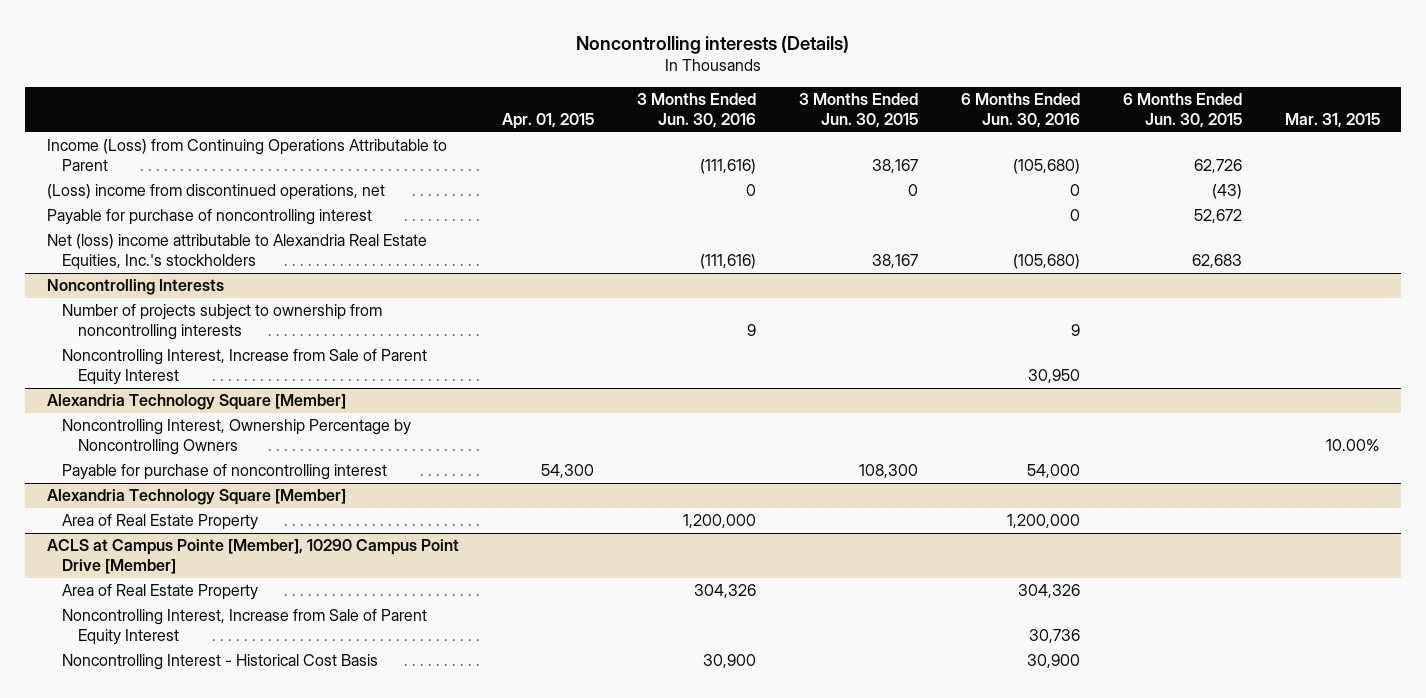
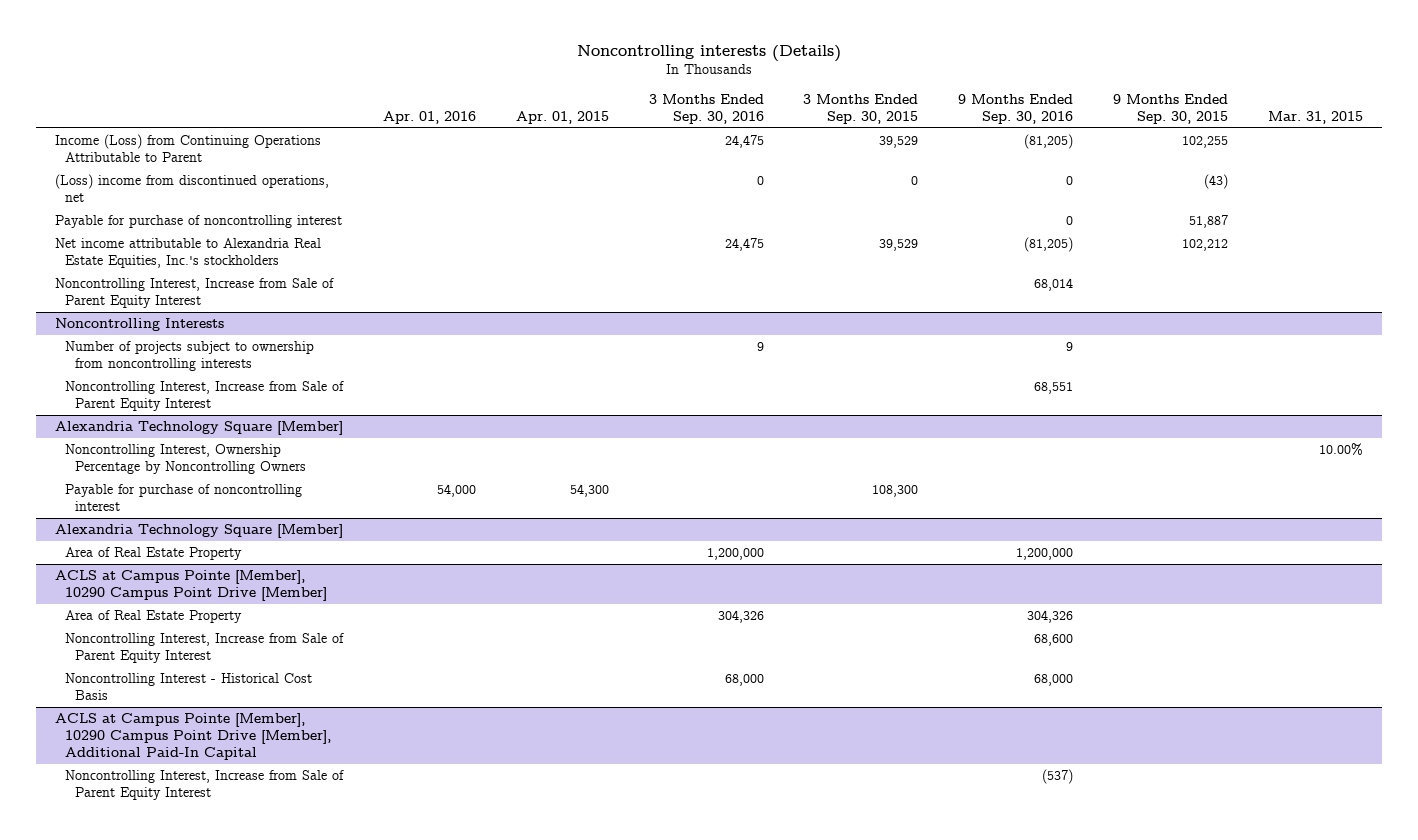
[636,93,756,129] 3 Months Ended Jun. 30, 2016 -> none
[798,93,918,129] 3 Months Ended Jun. 30, 2015 -> none
[960,93,1080,129] 6 Months Ended Jun. 30, 2016 -> none
[1122,93,1242,129] 6 Months Ended Jun. 30, 2015 -> none
none -> [383,110,477,124] Apr. 01, 2016
none -> [648,93,764,124] 3 Months Ended Sep. 30, 2016
none -> [803,93,919,124] 3 Months Ended Sep. 30, 2015
none -> [958,93,1074,124] 9 Months Ended Sep. 30, 2016
none -> [1112,93,1228,124] 9 Months Ended Sep. 30, 2015
[46,234,427,271] Net (loss) income attributable to Alexandria Real Estate Equities, Inc.'s stockholders -> [55,237,322,269] Net income attributable to Alexandria Real Estate Equities, Inc.'s stockholders
none -> [55,277,335,309] Noncontrolling Interest, Increase from Sale of Parent Equity Interest
none -> [55,712,332,761] ACLS at Campus Pointe [Member], 10290 Campus Point Drive [Member], Additional Paid-In Capital
none -> [65,769,345,801] Noncontrolling Interest, Increase from Sale of Parent Equity Interest

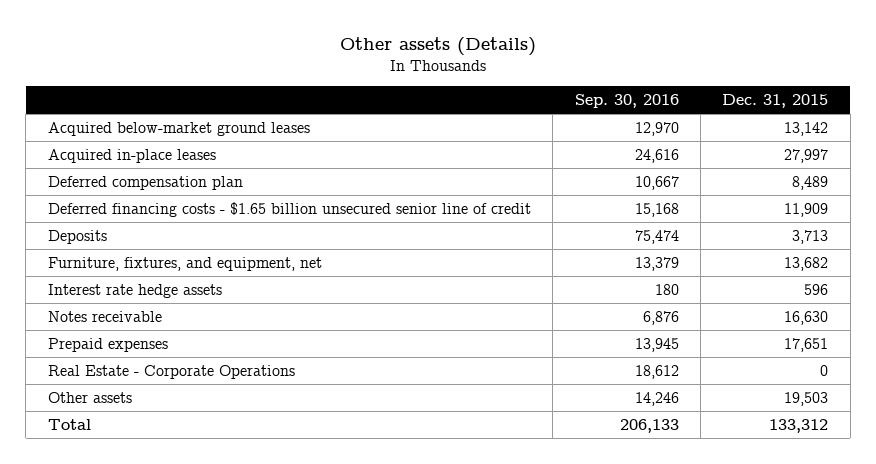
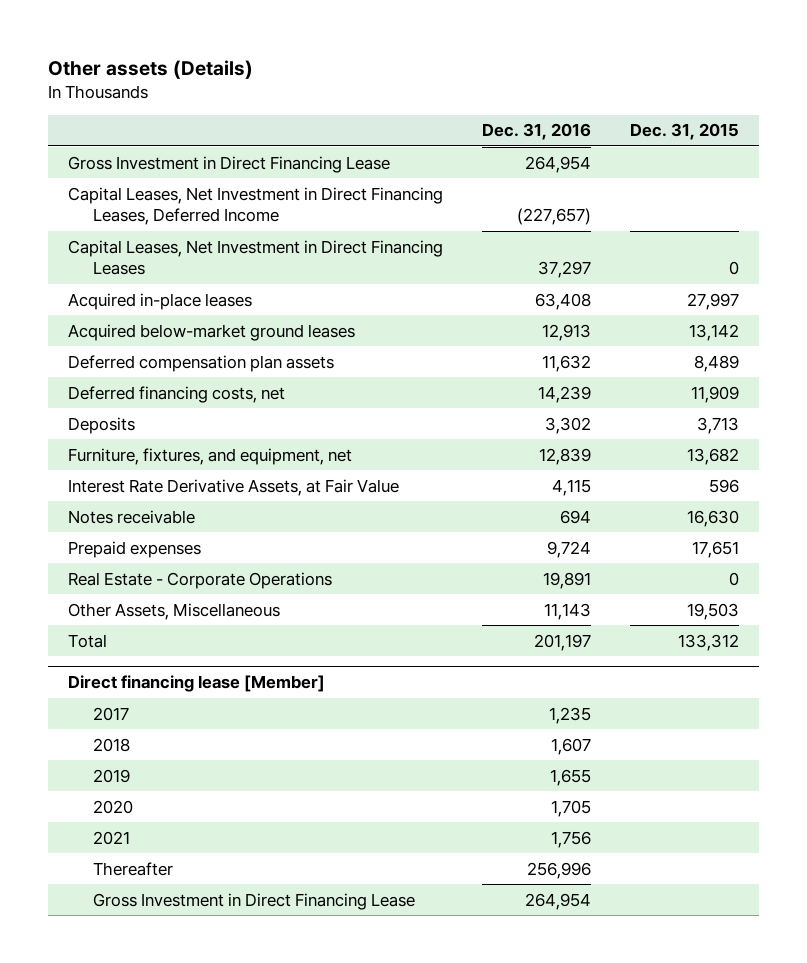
[574,94,679,109] Sep. 30, 2016 -> none
none -> [481,123,591,141] Dec. 31, 2016
none -> [67,155,390,173] Gross Investment in Direct Financing Lease
none -> [67,186,443,226] Capital Leases, Net Investment in Direct Financing Leases, Deferred Income
none -> [67,239,443,276] Capital Leases, Net Investment in Direct Financing Leases
[47,121,310,136] Acquired below-market ground leases -> [67,323,355,341] Acquired below-market ground leases
[47,175,243,190] Deferred compensation plan -> [67,354,334,372] Deferred compensation plan assets
[47,201,531,217] Deferred financing costs - $1.65 billion unsecured senior line of credit -> [67,385,285,403] Deferred financing costs, net
[47,283,222,298] Interest rate hedge assets -> [67,478,399,496] Interest Rate Derivative Assets, at Fair Value
[47,391,132,403] Other assets -> [67,602,280,620] Other Assets, Miscellaneous
none -> [67,675,325,693] Direct financing lease [Member]
none -> [92,706,129,721] 2017
none -> [92,737,130,752] 2018
none -> [92,768,130,783] 2019
none -> [92,799,133,814] 2020
none -> [92,830,130,845] 2021
none -> [92,861,173,876] Thereafter
none -> [92,892,415,910] Gross Investment in Direct Financing Lease

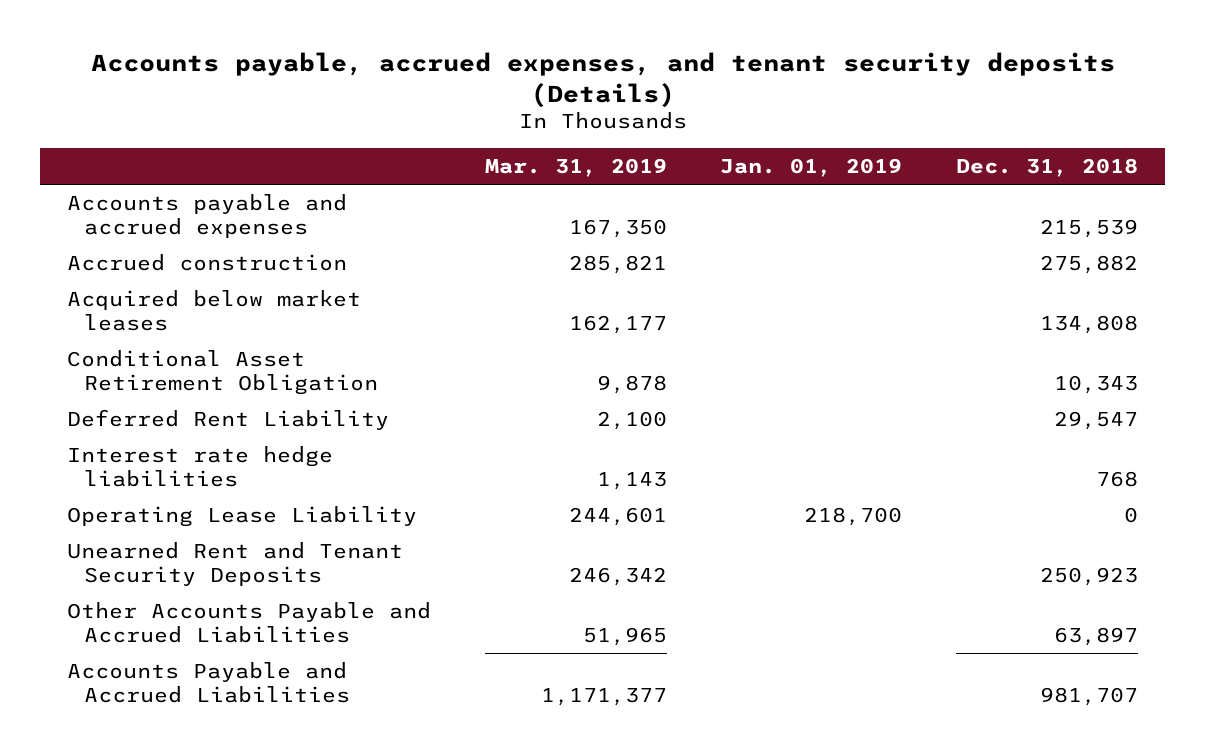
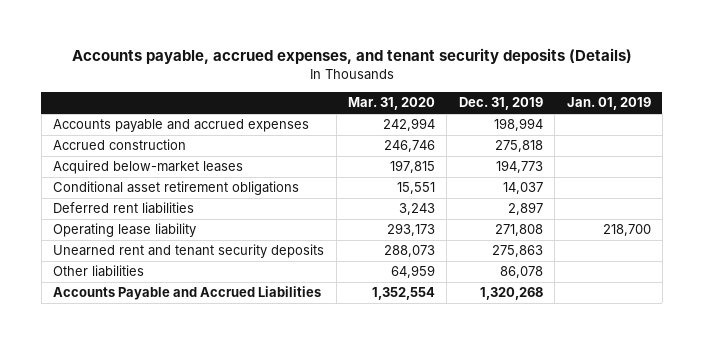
[484,158,667,178] Mar. 31, 2019 -> none
[956,158,1139,178] Dec. 31, 2018 -> none
none -> [347,97,435,111] Mar. 31, 2020
none -> [458,97,543,111] Dec. 31, 2019
[66,446,333,487] Interest rate hedge liabilities -> none
[66,290,361,331] Acquired below market leases -> [53,160,244,175] Acquired below-market leases
[66,350,379,395] Conditional Asset Retirement Obligation -> [53,181,300,196] Conditional asset retirement obligations
[66,409,389,431] Deferred Rent Liability -> [53,202,195,215] Deferred rent liabilities
[66,506,417,528] Operating Lease Liability -> [53,223,197,238] Operating lease liability
[66,542,403,586] Unearned Rent and Tenant Security Deposits -> [53,244,325,259] Unearned rent and tenant security deposits
[66,602,431,643] Other Accounts Payable and Accrued Liabilities -> [53,265,145,278] Other liabilities

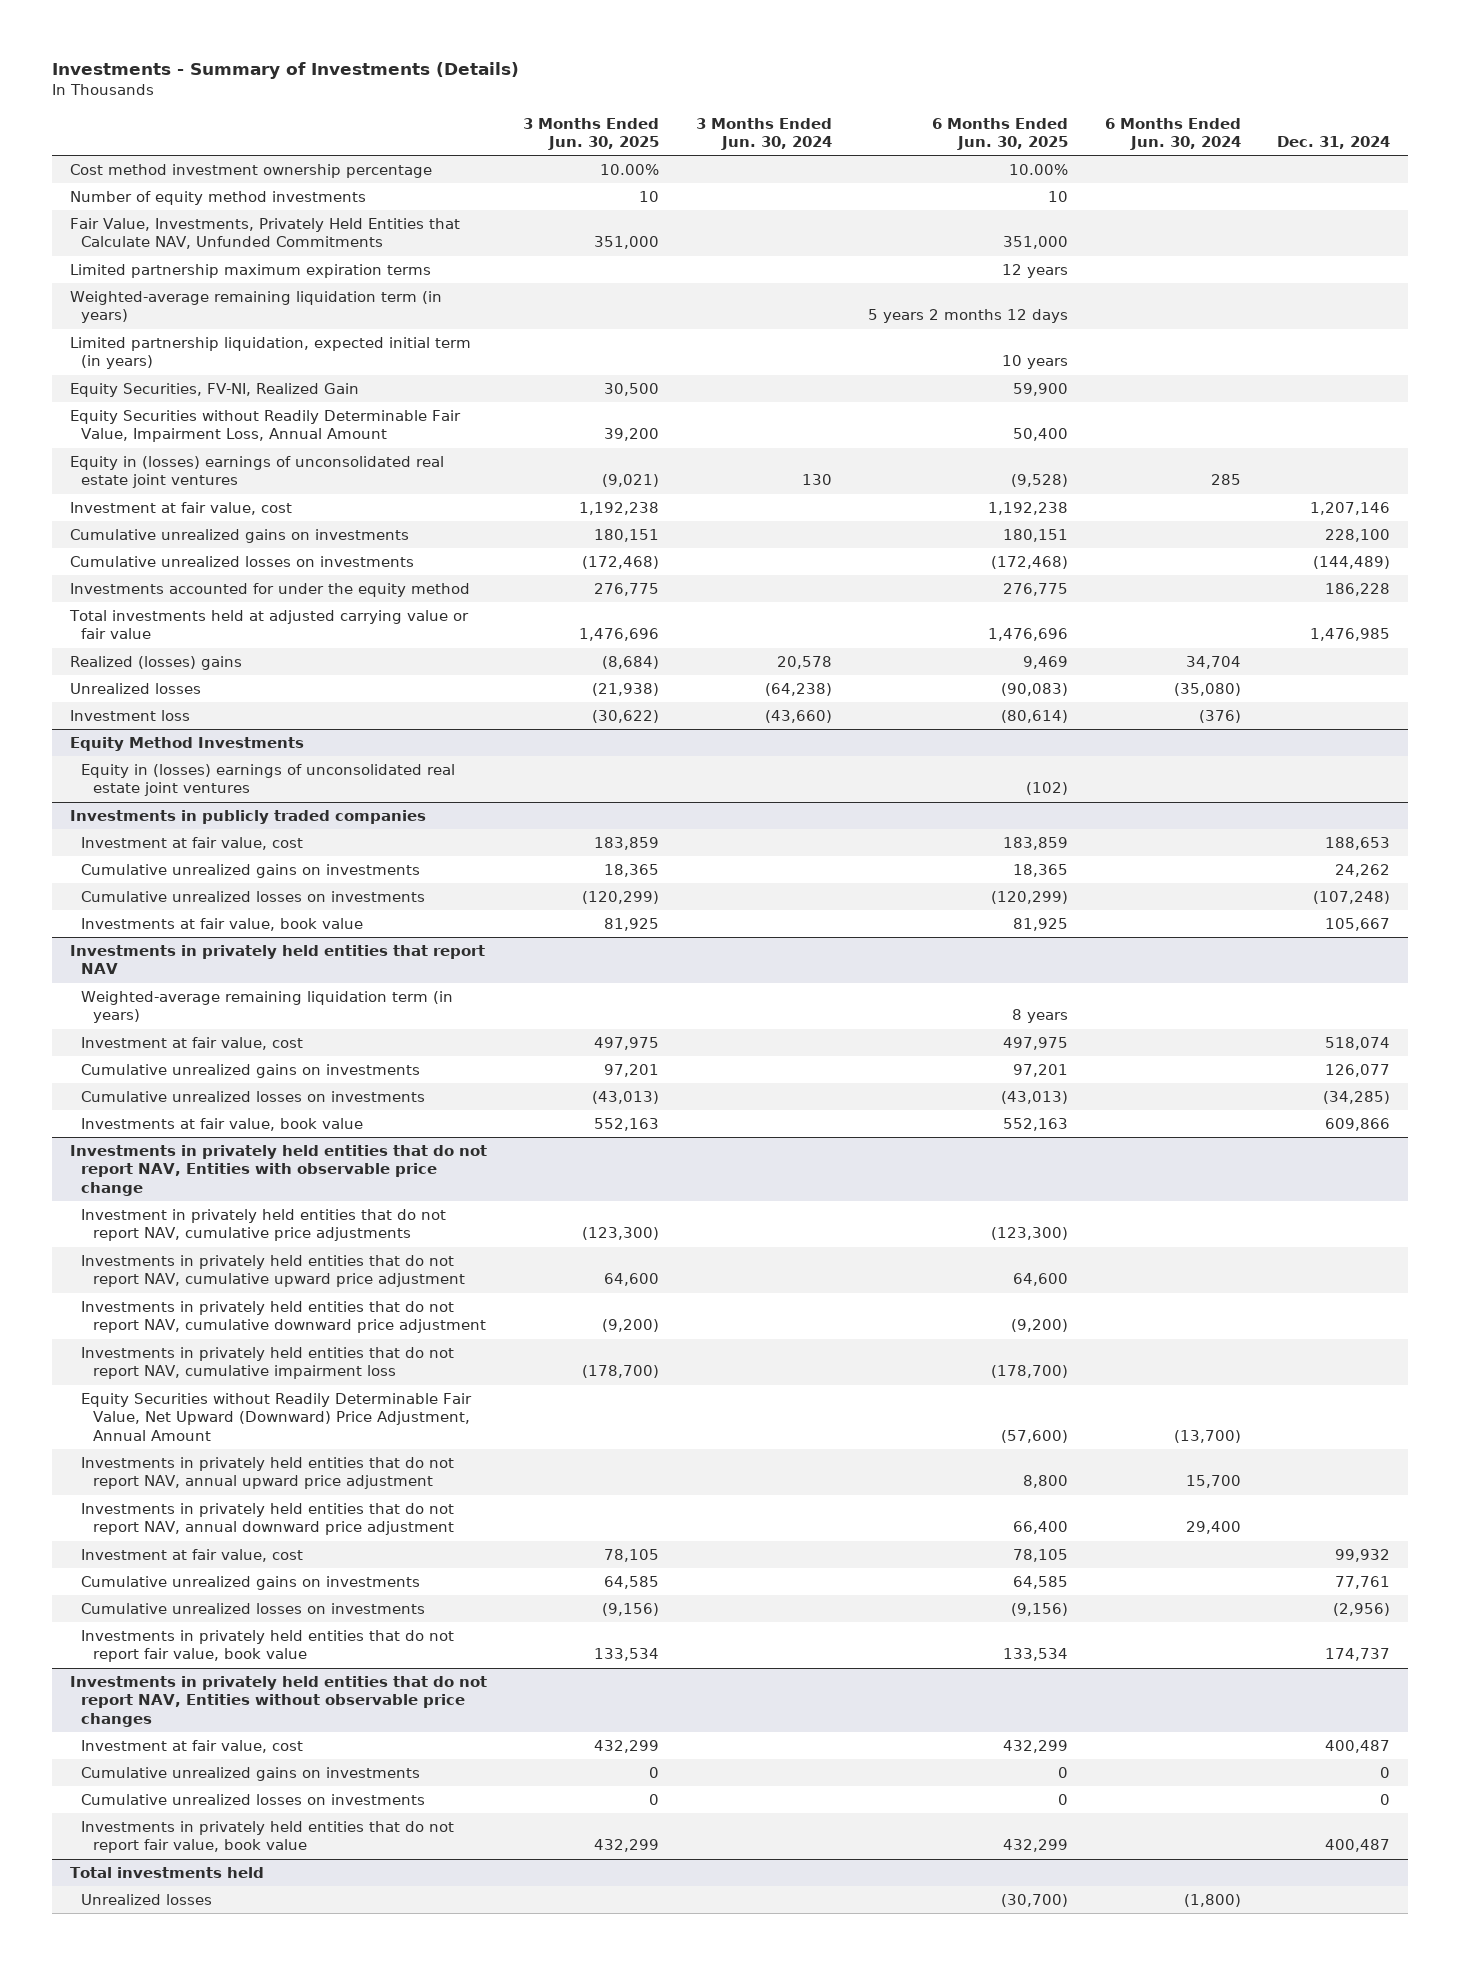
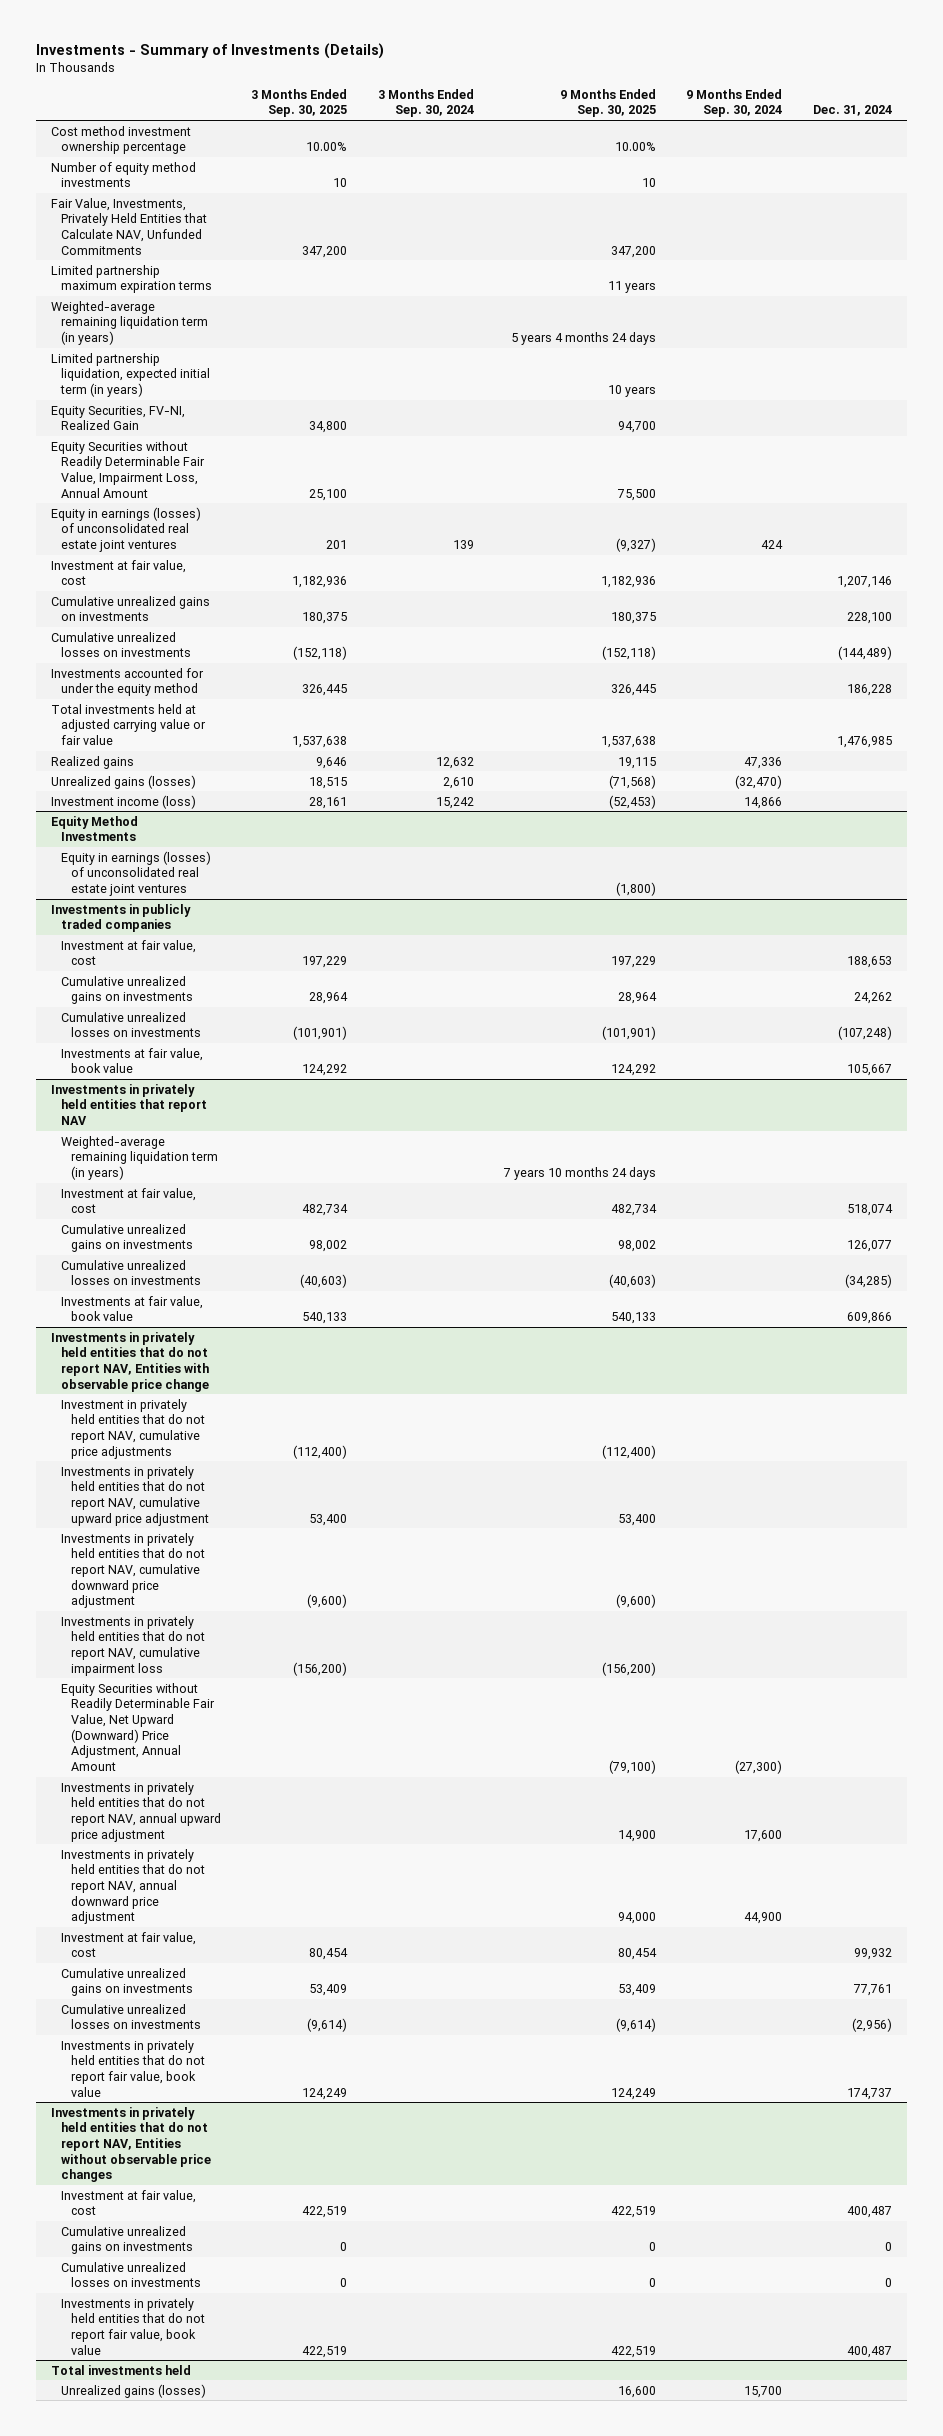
[523,117,660,151] 3 Months Ended Jun. 30, 2025 -> none
[695,117,832,151] 3 Months Ended Jun. 30, 2024 -> none
[932,117,1069,151] 6 Months Ended Jun. 30, 2025 -> none
[1104,117,1241,151] 6 Months Ended Jun. 30, 2024 -> none
none -> [251,88,348,118] 3 Months Ended Sep. 30, 2025
none -> [377,88,474,118] 3 Months Ended Sep. 30, 2024
none -> [560,88,657,118] 9 Months Ended Sep. 30, 2025
none -> [686,88,783,118] 9 Months Ended Sep. 30, 2024
[69,456,444,489] Equity in (losses) earnings of unconsolidated real estate joint ventures -> [50,506,201,552] Equity in earnings (losses) of unconsolidated real estate joint ventures
[69,656,242,671] Realized (losses) gains -> [50,755,134,769] Realized gains
[69,683,201,695] Unrealized losses -> [50,774,196,789] Unrealized gains (losses)
[69,710,190,722] Investment loss -> [50,794,196,809] Investment income (loss)
[81,764,456,797] Equity in (losses) earnings of unconsolidated real estate joint ventures -> [60,850,211,896] Equity in earnings (losses) of unconsolidated real estate joint ventures
[81,1894,213,1906] Unrealized losses -> [60,2383,206,2398] Unrealized gains (losses)

